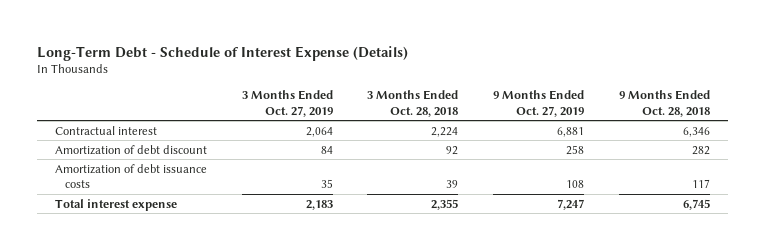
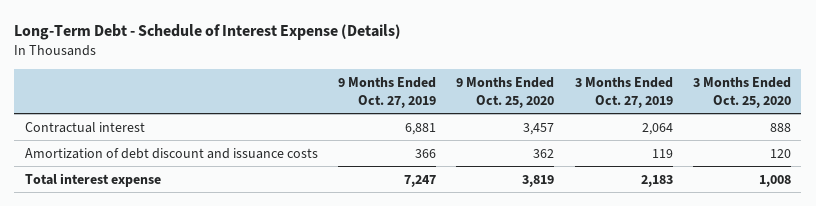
[367,90,459,117] 3 Months Ended Oct. 28, 2018 -> none
[619,90,711,117] 9 Months Ended Oct. 28, 2018 -> none
none -> [456,76,555,108] 9 Months Ended Oct. 25, 2020
none -> [693,76,792,108] 3 Months Ended Oct. 25, 2020
[54,163,207,189] Amortization of debt issuance costs -> none
[54,144,207,155] Amortization of debt discount -> [24,147,318,159] Amortization of debt discount and issuance costs
[320,145,333,154] 84 -> [651,148,673,158] 119
[566,144,585,155] 258 -> [414,148,436,158] 366

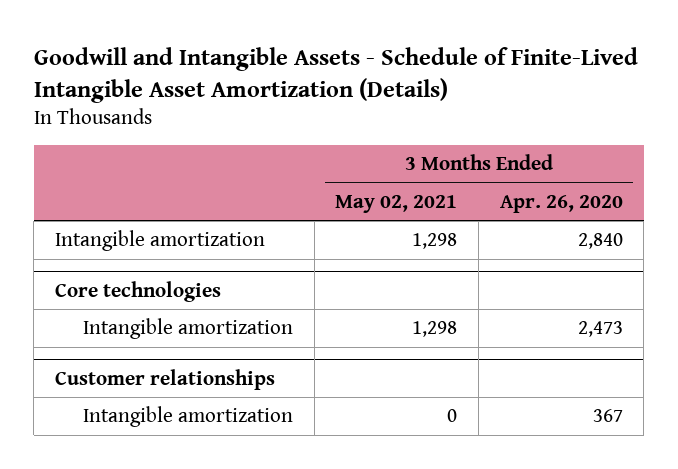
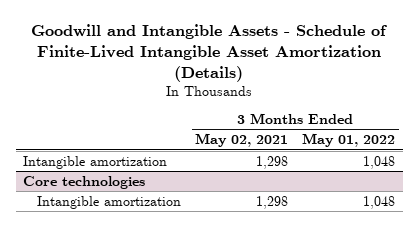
[499,194,623,213] Apr. 26, 2020 -> none
none -> [302,133,396,148] May 01, 2022
[55,368,276,390] Customer relationships -> none
[83,406,294,428] Intangible amortization -> none

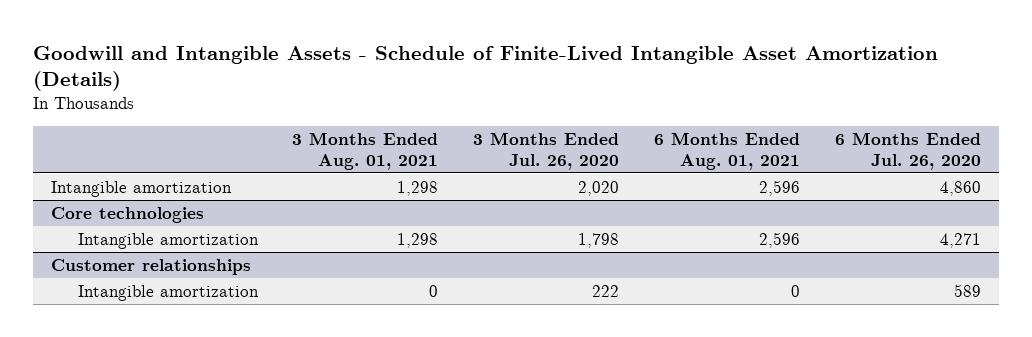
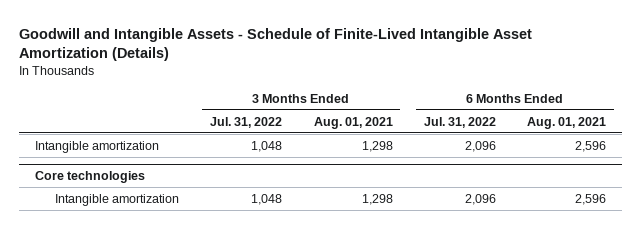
[473,131,620,170] 3 Months Ended Jul. 26, 2020 -> none
[835,131,982,170] 6 Months Ended Jul. 26, 2020 -> none
none -> [210,116,283,128] Jul. 31, 2022
none -> [424,116,497,128] Jul. 31, 2022
[50,258,251,275] Customer relationships -> none
[77,284,259,301] Intangible amortization -> none

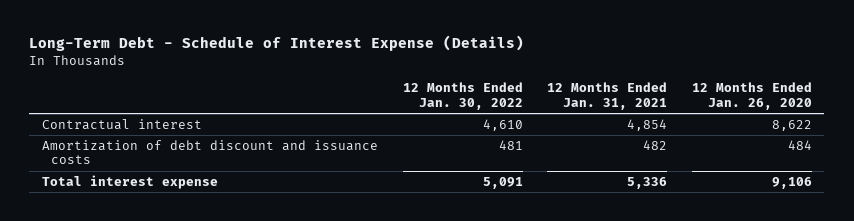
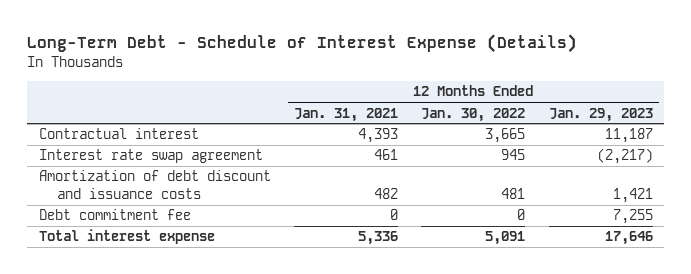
[692,82,813,110] 12 Months Ended Jan. 26, 2020 -> none
none -> [548,107,653,122] Jan. 29, 2023
[482,119,523,132] 4,610 -> [485,128,526,144] 3,665
[627,119,668,132] 4,854 -> [357,128,398,144] 4,393
none -> [38,149,263,164] Interest rate swap agreement
none -> [38,209,191,221] Debt commitment fee

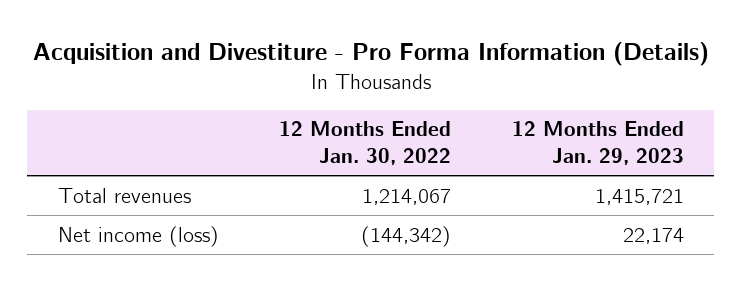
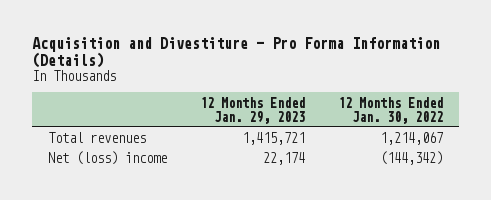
[57,225,219,247] Net income (loss) -> [48,151,168,166] Net (loss) income

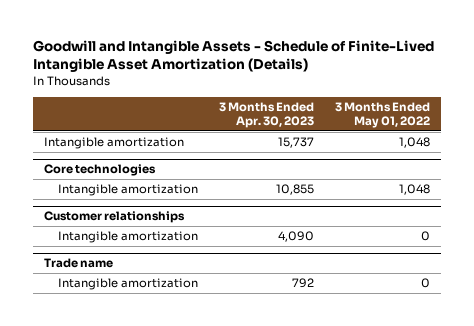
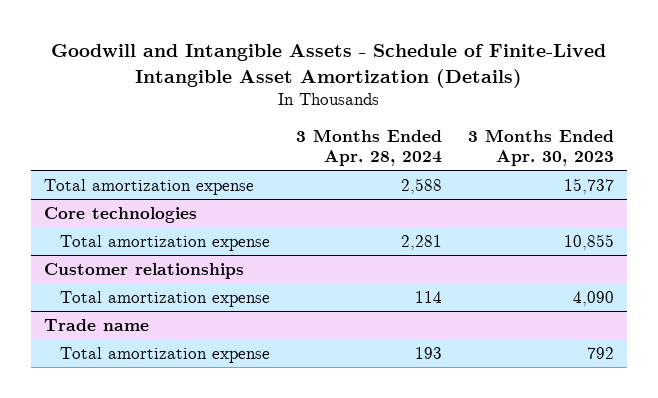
[335,102,431,129] 3 Months Ended May 01, 2022 -> none
none -> [296,128,443,166] 3 Months Ended Apr. 28, 2024
[43,137,184,150] Intangible amortization -> [44,178,255,195] Total amortization expense
[58,184,199,197] Intangible amortization -> [60,234,271,251] Total amortization expense
[58,231,199,244] Intangible amortization -> none
none -> [60,290,271,307] Total amortization expense
[58,278,199,291] Intangible amortization -> [60,346,271,363] Total amortization expense

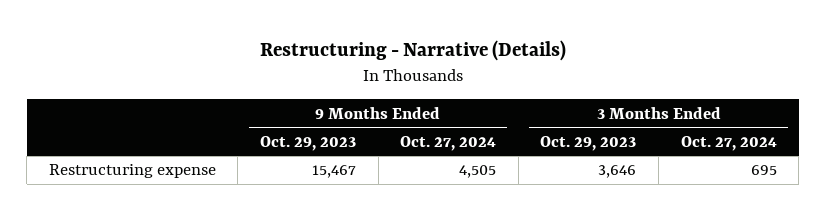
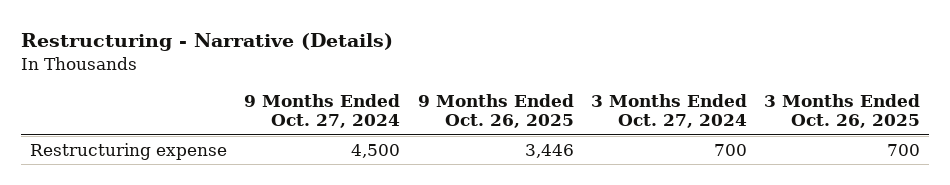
[259,135,356,151] Oct. 29, 2023 -> none
[540,135,637,151] Oct. 29, 2023 -> none
none -> [417,93,574,129] 9 Months Ended Oct. 26, 2025
none -> [764,93,921,129] 3 Months Ended Oct. 26, 2025
[459,165,497,179] 4,505 -> [351,144,401,159] 4,500
[750,165,777,176] 695 -> [713,144,747,157] 700

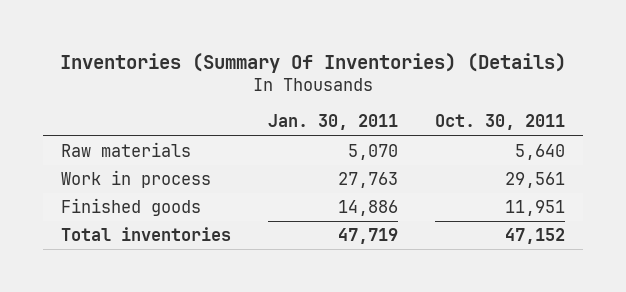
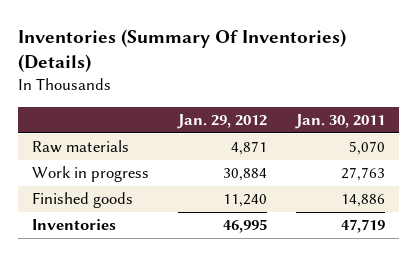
[434,114,565,131] Oct. 30, 2011 -> none
none -> [176,113,267,129] Jan. 29, 2012
[61,170,212,189] Work in process -> [31,166,149,183] Work in progress
[61,227,232,242] Total inventories -> [31,219,116,231] Inventories

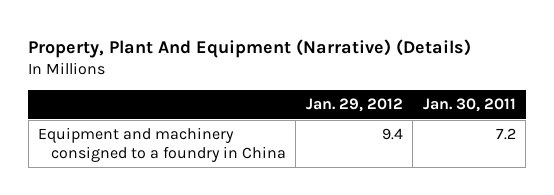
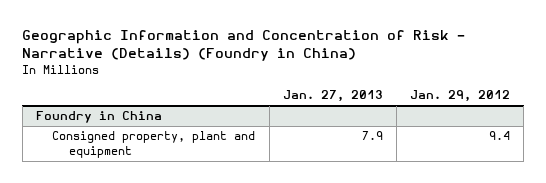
[28,38,472,58] Property, Plant And Equipment (Narrative) (Details) -> [22,30,466,62] Geographic Information and Concentration of Risk - Narrative (Details) (Foundry in China)
[422,98,516,113] Jan. 30, 2011 -> none
none -> [282,90,383,103] Jan. 27, 2013
none -> [36,111,163,124] Foundry in China
[38,127,286,163] Equipment and machinery consigned to a foundry in China -> [52,131,256,159] Consigned property, plant and equipment

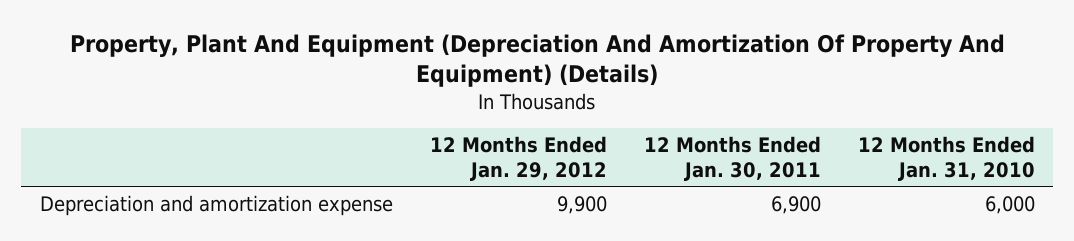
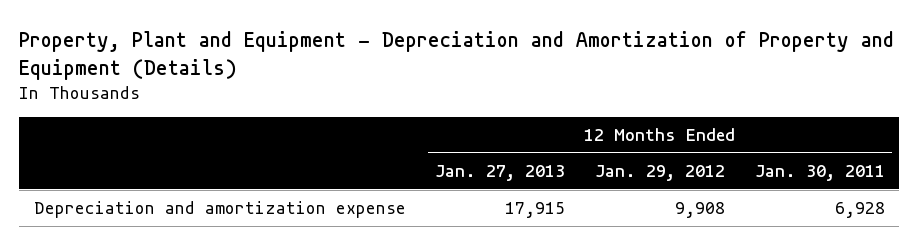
[70,33,1006,88] Property, Plant And Equipment (Depreciation And Amortization Of Property And Equipment) (Details) -> [18,30,894,80] Property, Plant and Equipment - Depreciation and Amortization of Property and Equipment (Details)
[857,136,1035,182] 12 Months Ended Jan. 31, 2010 -> none
none -> [435,164,566,181] Jan. 27, 2013
[556,195,607,214] 9,900 -> [674,202,725,219] 9,908
[770,195,821,214] 6,900 -> [834,202,885,219] 6,928

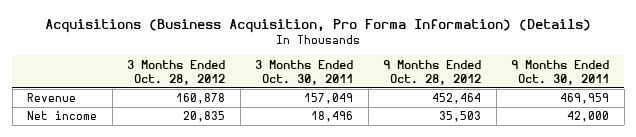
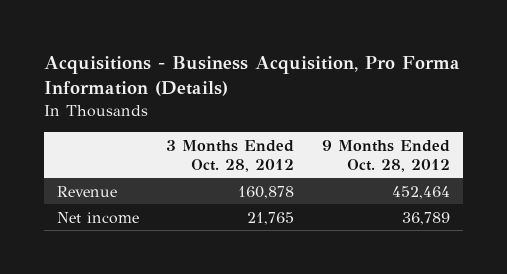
[45,19,592,34] Acquisitions (Business Acquisition, Pro Forma Information) (Details) -> [43,55,460,96] Acquisitions - Business Acquisition, Pro Forma Information (Details)
[255,59,354,85] 3 Months Ended Oct. 30, 2011 -> none
[511,59,610,85] 9 Months Ended Oct. 30, 2011 -> none
[183,111,226,123] 20,835 -> [247,211,295,225] 21,765
[439,111,482,123] 35,503 -> [401,211,450,225] 36,789

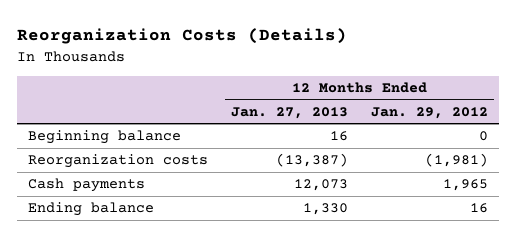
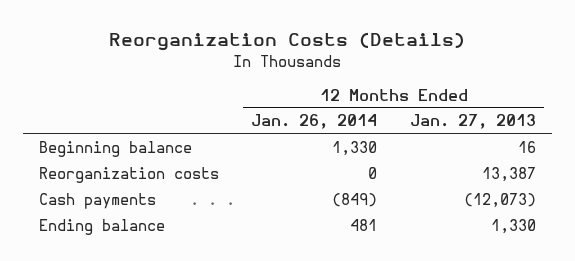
[370,106,488,119] Jan. 29, 2012 -> none
none -> [251,114,378,130] Jan. 26, 2014
[276,153,349,168] (13,387) -> [481,166,536,182] 13,387
[294,179,349,192] 12,073 -> [463,192,536,208] (12,073)

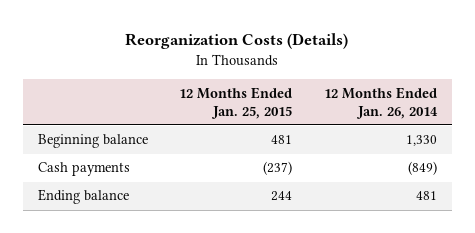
[409,114,536,130] Jan. 27, 2013 -> none
none -> [179,86,293,119] 12 Months Ended Jan. 25, 2015
[38,166,219,183] Reorganization costs -> none

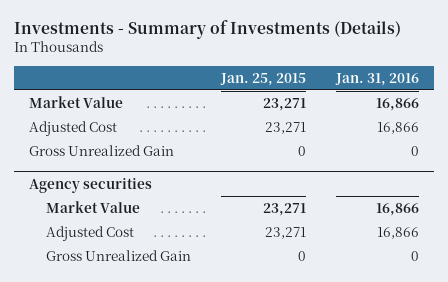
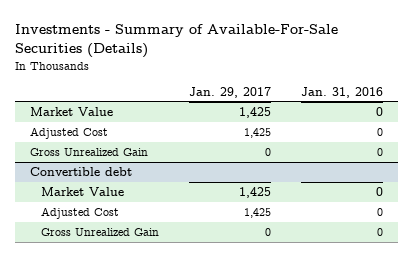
[13,20,401,40] Investments - Summary of Investments (Details) -> [15,24,339,59] Investments - Summary of Available-For-Sale Securities (Details)
[220,72,307,86] Jan. 25, 2015 -> none
none -> [188,86,271,98] Jan. 29, 2017
[376,98,420,112] 16,866 -> [375,106,383,116] 0
[377,122,420,135] 16,866 -> [376,127,383,136] 0
[28,177,152,193] Agency securities -> none
none -> [30,166,133,176] Convertible debt
[376,203,420,217] 16,866 -> [375,186,383,196] 0
[377,227,420,240] 16,866 -> [376,207,383,216] 0

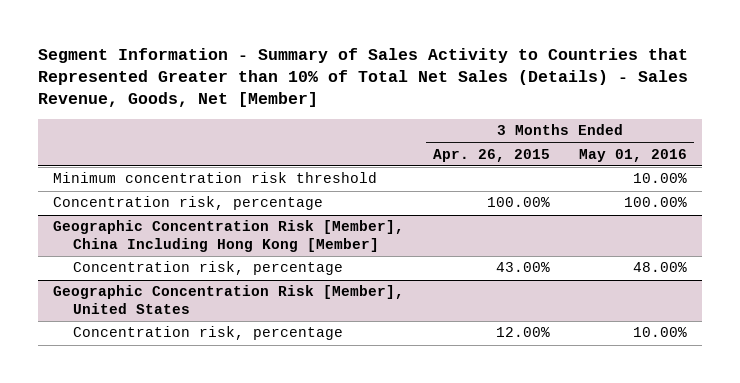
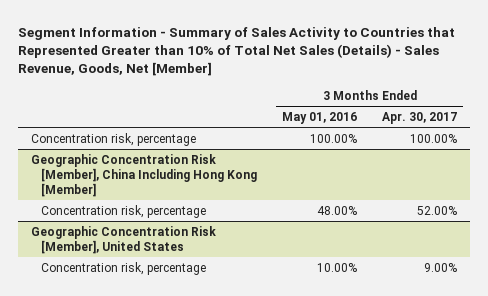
[432,148,550,162] Apr. 26, 2015 -> none
none -> [382,112,458,125] Apr. 30, 2017
[52,172,377,184] Minimum concentration risk threshold -> none

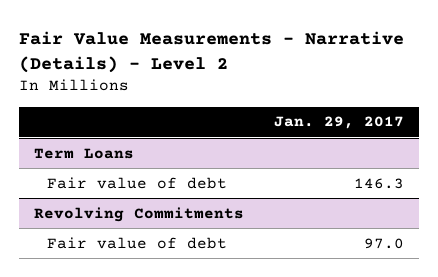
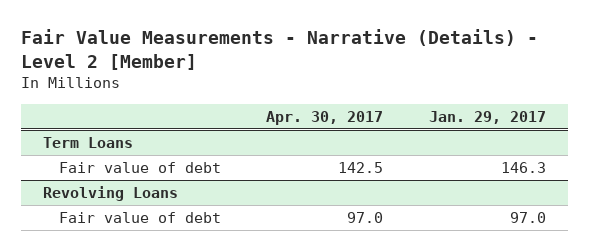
[18,30,404,73] Fair Value Measurements - Narrative (Details) - Level 2 -> [20,29,538,70] Fair Value Measurements - Narrative (Details) - Level 2 [Member]
none -> [266,110,384,125] Apr. 30, 2017
[33,206,244,222] Revolving Commitments -> [43,186,179,202] Revolving Loans

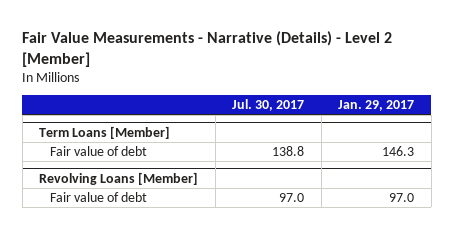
[266,110,384,125] Apr. 30, 2017 -> none
none -> [232,98,305,111] Jul. 30, 2017
[43,137,134,149] Term Loans -> [39,125,171,139] Term Loans [Member]
[43,186,179,202] Revolving Loans -> [39,171,199,185] Revolving Loans [Member]

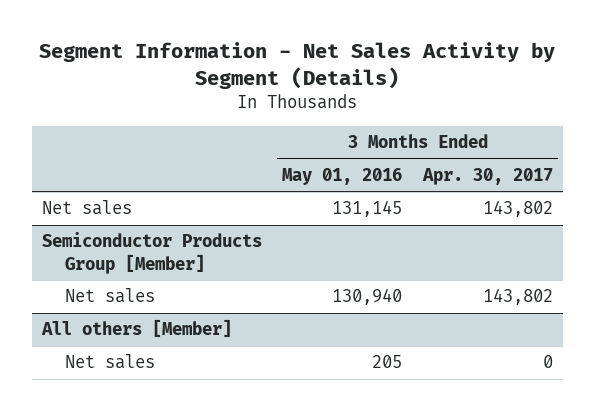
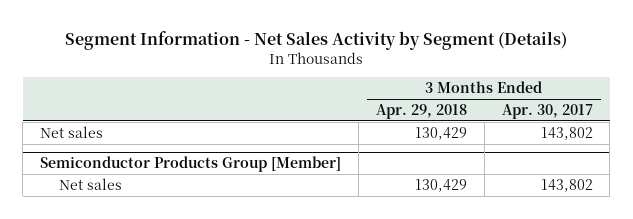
[282,167,403,185] May 01, 2016 -> none
none -> [375,103,467,119] Apr. 29, 2018
[40,319,232,338] All others [Member] -> none
[64,354,155,370] Net sales -> none

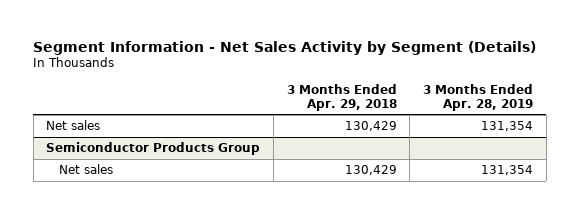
[501,103,593,119] Apr. 30, 2017 -> none
none -> [422,84,533,111] 3 Months Ended Apr. 28, 2019
[40,156,342,173] Semiconductor Products Group [Member] -> [46,142,261,156] Semiconductor Products Group

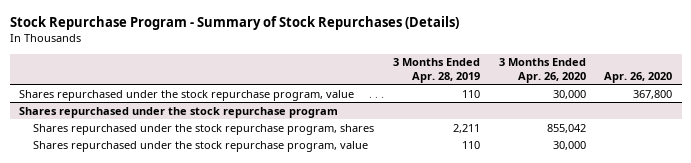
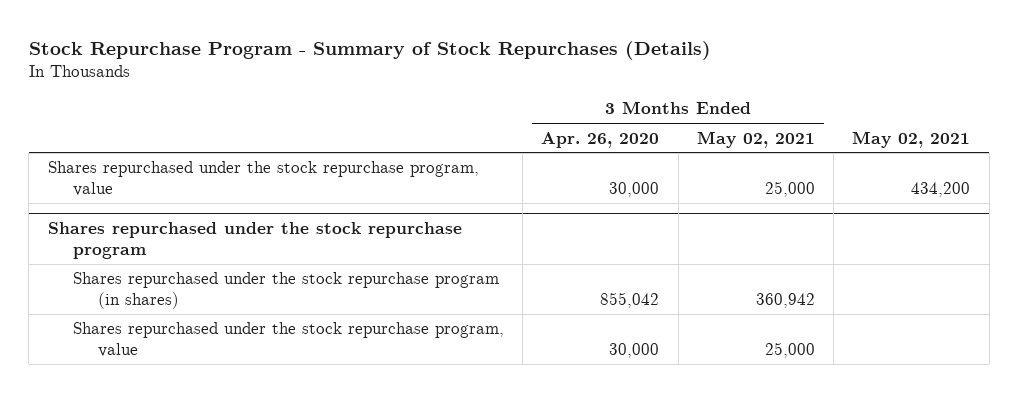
[392,58,480,83] 3 Months Ended Apr. 28, 2019 -> none
[604,71,673,83] Apr. 26, 2020 -> none
none -> [696,130,815,148] May 02, 2021
none -> [852,130,971,148] May 02, 2021
[33,123,375,135] Shares repurchased under the stock repurchase program, shares -> [72,272,499,310] Shares repurchased under the stock repurchase program (in shares)

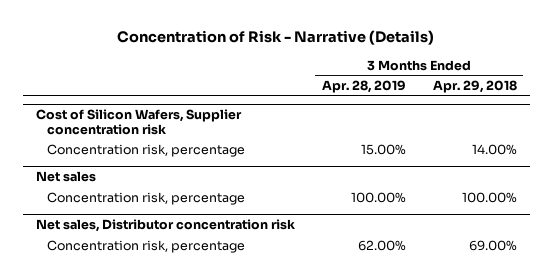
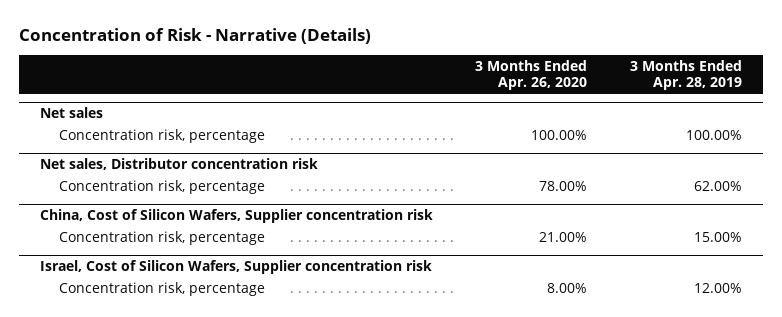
[432,80,517,94] Apr. 29, 2018 -> none
none -> [475,59,588,91] 3 Months Ended Apr. 26, 2020
[36,109,243,135] Cost of Silicon Wafers, Supplier concentration risk -> none
[47,143,246,157] Concentration risk, percentage -> none
none -> [39,209,433,224] China, Cost of Silicon Wafers, Supplier concentration risk
none -> [58,230,265,245] Concentration risk, percentage
none -> [39,260,432,275] Israel, Cost of Silicon Wafers, Supplier concentration risk
none -> [58,281,265,296] Concentration risk, percentage

